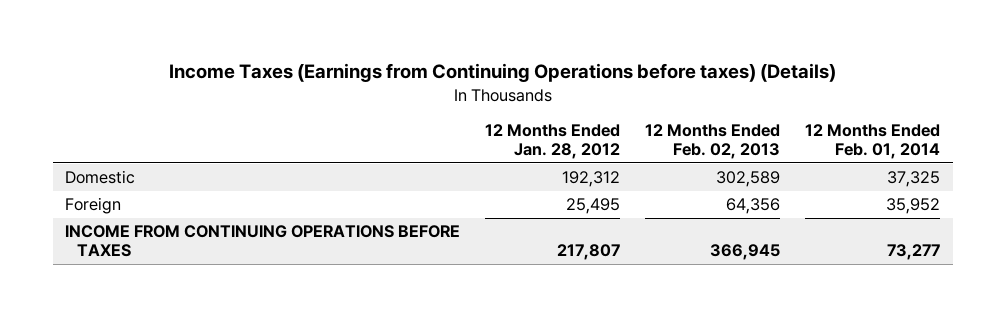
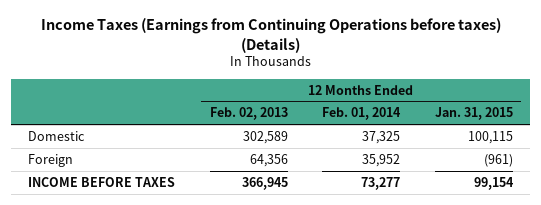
[485,124,621,160] 12 Months Ended Jan. 28, 2012 -> none
none -> [434,107,513,121] Jan. 31, 2015
[65,225,461,258] INCOME FROM CONTINUING OPERATIONS BEFORE TAXES -> [28,176,176,187] INCOME BEFORE TAXES

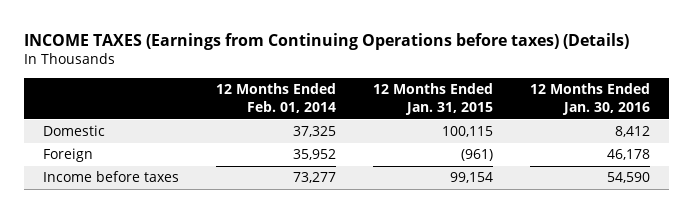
[40,18,501,53] Income Taxes (Earnings from Continuing Operations before taxes) (Details) -> [24,32,630,50] INCOME TAXES (Earnings from Continuing Operations before taxes) (Details)
[209,107,288,121] Feb. 02, 2013 -> none
none -> [530,83,651,115] 12 Months Ended Jan. 30, 2016
[28,176,176,187] INCOME BEFORE TAXES -> [42,171,179,183] Income before taxes

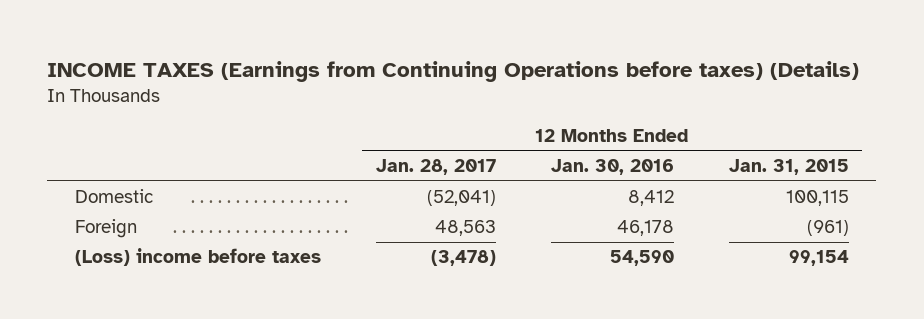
[215,83,336,113] 12 Months Ended Feb. 01, 2014 -> none
none -> [375,159,496,176] Jan. 28, 2017
[42,171,179,183] Income before taxes -> [74,248,321,267] (Loss) income before taxes

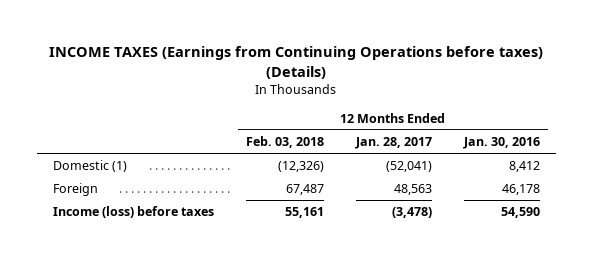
[728,159,849,176] Jan. 31, 2015 -> none
none -> [246,136,325,149] Feb. 03, 2018
[74,189,154,204] Domestic -> [53,160,128,173] Domestic (1)
[74,248,321,267] (Loss) income before taxes -> [53,206,215,219] Income (loss) before taxes

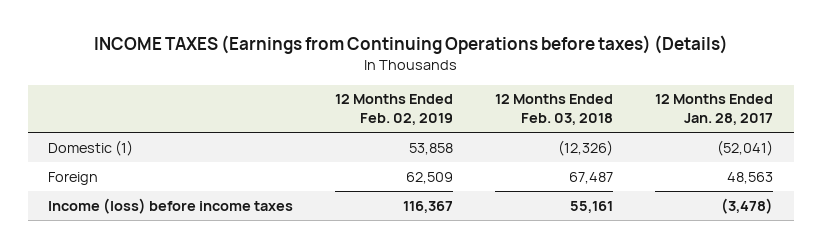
[462,137,540,150] Jan. 30, 2016 -> none
none -> [335,94,454,126] 12 Months Ended Feb. 02, 2019
[53,206,215,219] Income (loss) before taxes -> [48,197,294,214] Income (loss) before income taxes

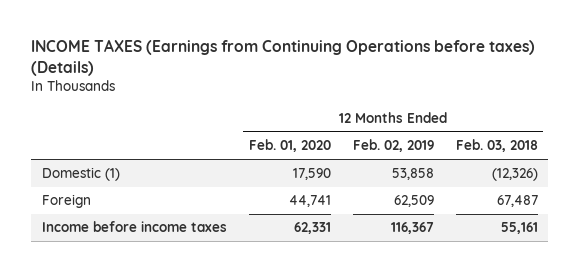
[654,94,773,126] 12 Months Ended Jan. 28, 2017 -> none
none -> [248,139,331,153] Feb. 01, 2020
[48,197,294,214] Income (loss) before income taxes -> [41,221,227,233] Income before income taxes

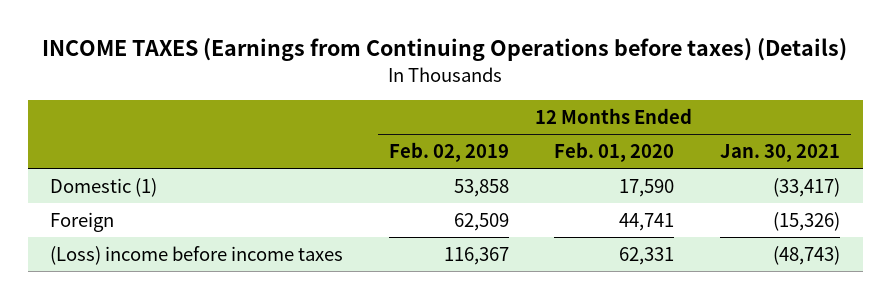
[455,139,538,153] Feb. 03, 2018 -> none
none -> [719,144,840,163] Jan. 30, 2021
[41,221,227,233] Income before income taxes -> [50,245,344,265] (Loss) income before income taxes

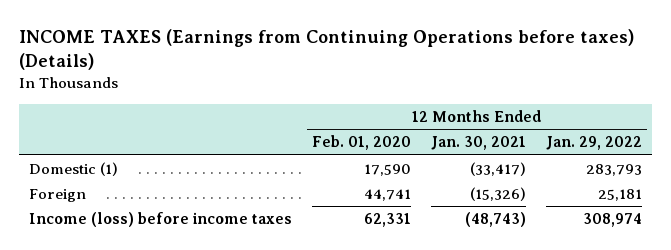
[388,142,509,163] Feb. 02, 2019 -> none
none -> [546,136,643,151] Jan. 29, 2022
[50,245,344,265] (Loss) income before income taxes -> [28,212,292,228] Income (loss) before income taxes

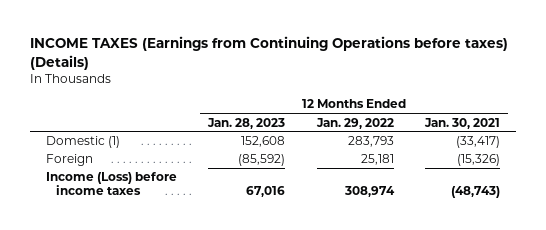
[311,135,411,151] Feb. 01, 2020 -> none
none -> [207,117,286,129] Jan. 28, 2023
[28,212,292,228] Income (loss) before income taxes -> [45,172,177,196] Income (Loss) before income taxes

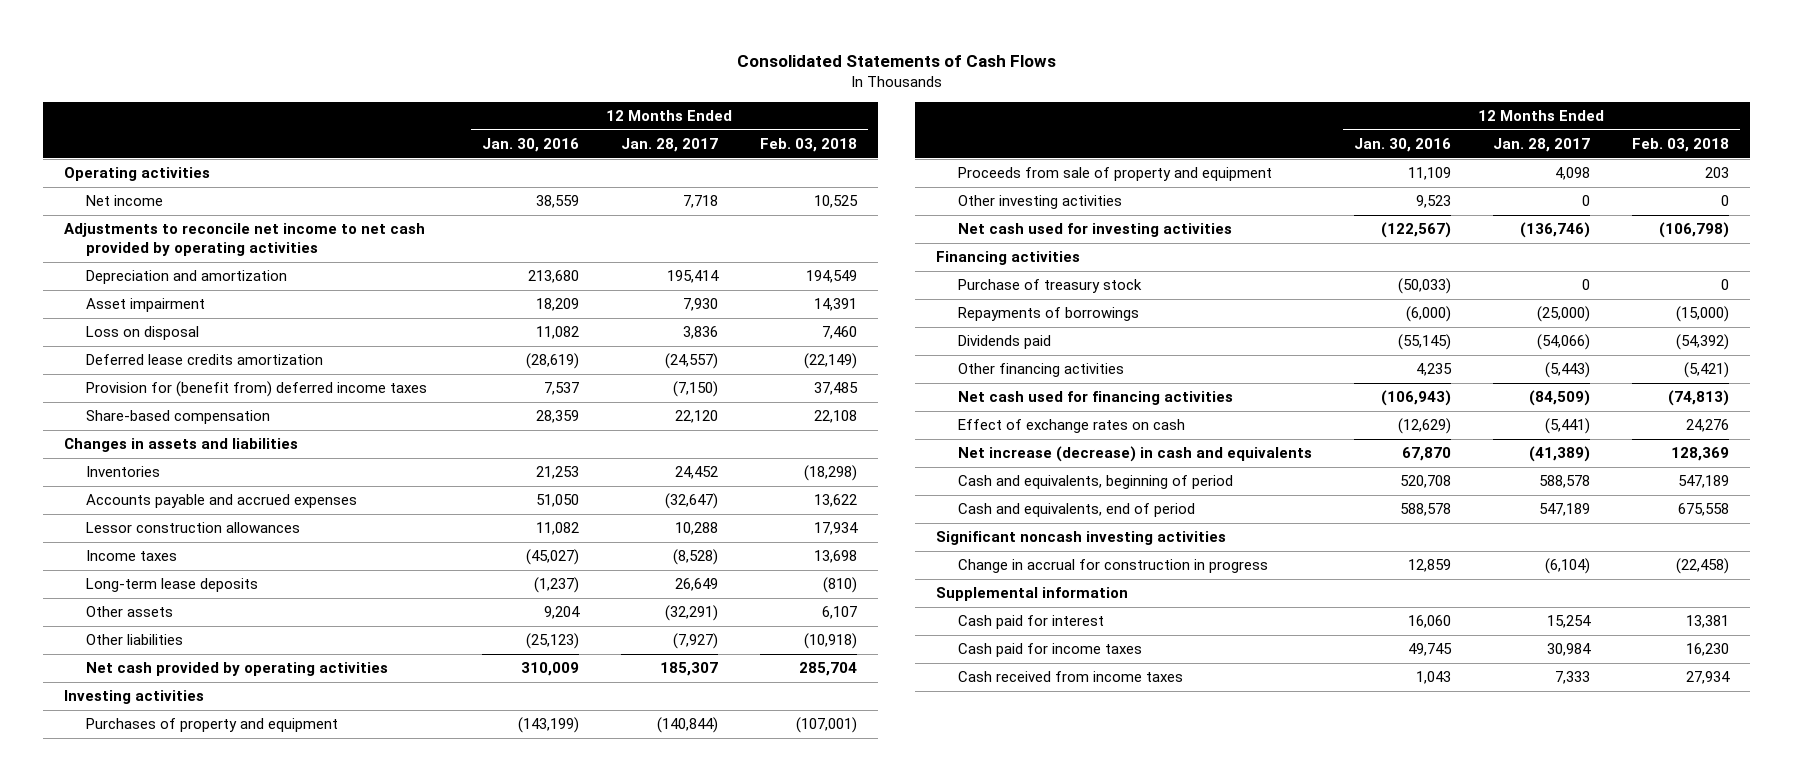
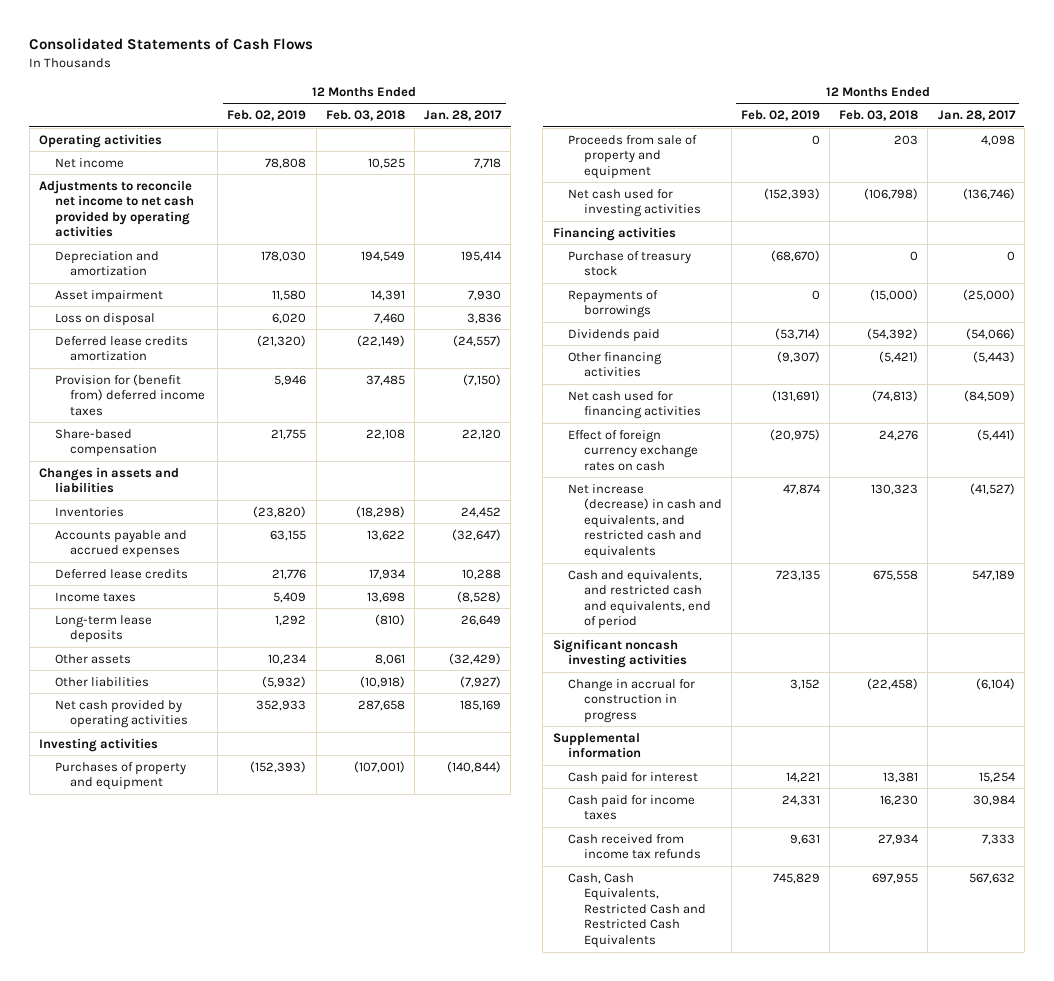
[481,137,579,152] Jan. 30, 2016 -> none
none -> [227,110,307,122] Feb. 02, 2019
[85,522,300,534] Lessor construction allowances -> [54,568,188,579] Deferred lease credits
[664,605,718,622] (32,291) -> [448,652,501,665] (32,429)
[822,606,858,620] 6,107 -> [374,653,405,665] 8,061
[659,662,718,677] 185,307 -> [459,699,501,711] 185,169
[799,662,858,677] 285,704 -> [357,699,405,711] 287,658
[957,195,1122,210] Other investing activities -> none
[957,503,1195,518] Cash and equivalents, end of period -> none
[957,419,1185,434] Effect of exchange rates on cash -> [568,429,698,471] Effect of foreign currency exchange rates on cash
[957,446,1312,463] Net increase (decrease) in cash and equivalents -> [568,483,722,559] Net increase (decrease) in cash and equivalents, and restricted cash and equivalents
[1528,446,1590,463] (41,389) -> [969,482,1015,495] (41,527)
[1670,447,1729,462] 128,369 -> [871,483,919,495] 130,323
[957,475,1233,490] Cash and equivalents, beginning of period -> [568,569,711,630] Cash and equivalents, and restricted cash and equivalents, end of period
[1538,475,1590,489] 588,578 -> [971,569,1015,581] 547,189
[1677,475,1729,489] 547,189 -> [873,569,919,581] 675,558
[957,671,1183,683] Cash received from income taxes -> [568,833,701,860] Cash received from income tax refunds
none -> [568,872,706,948] Cash, Cash Equivalents, Restricted Cash and Restricted Cash Equivalents

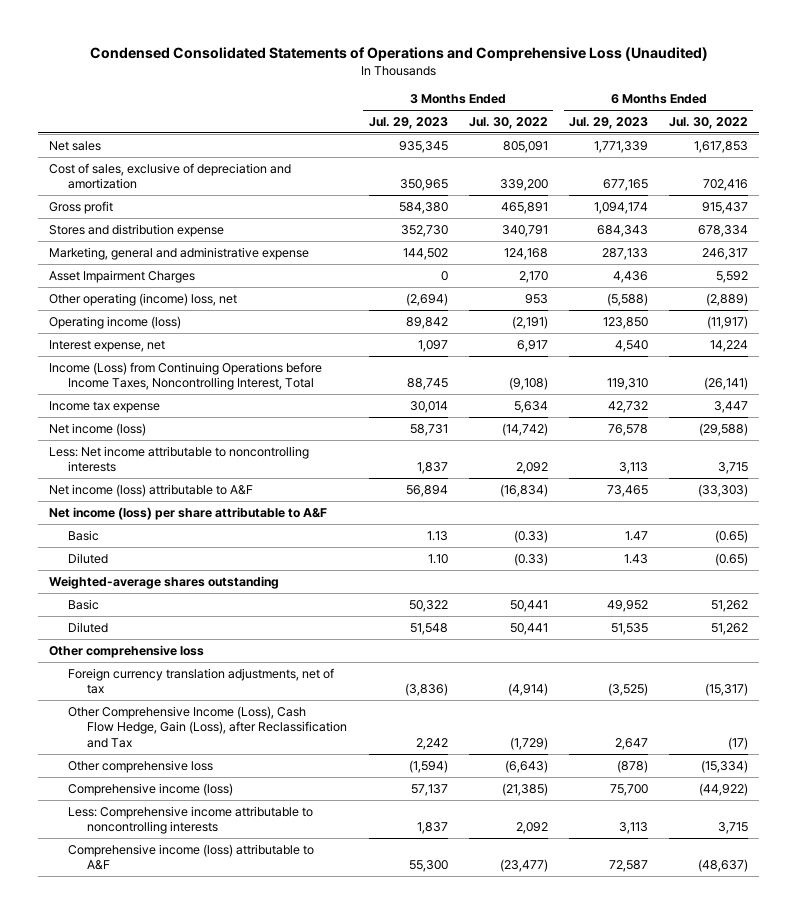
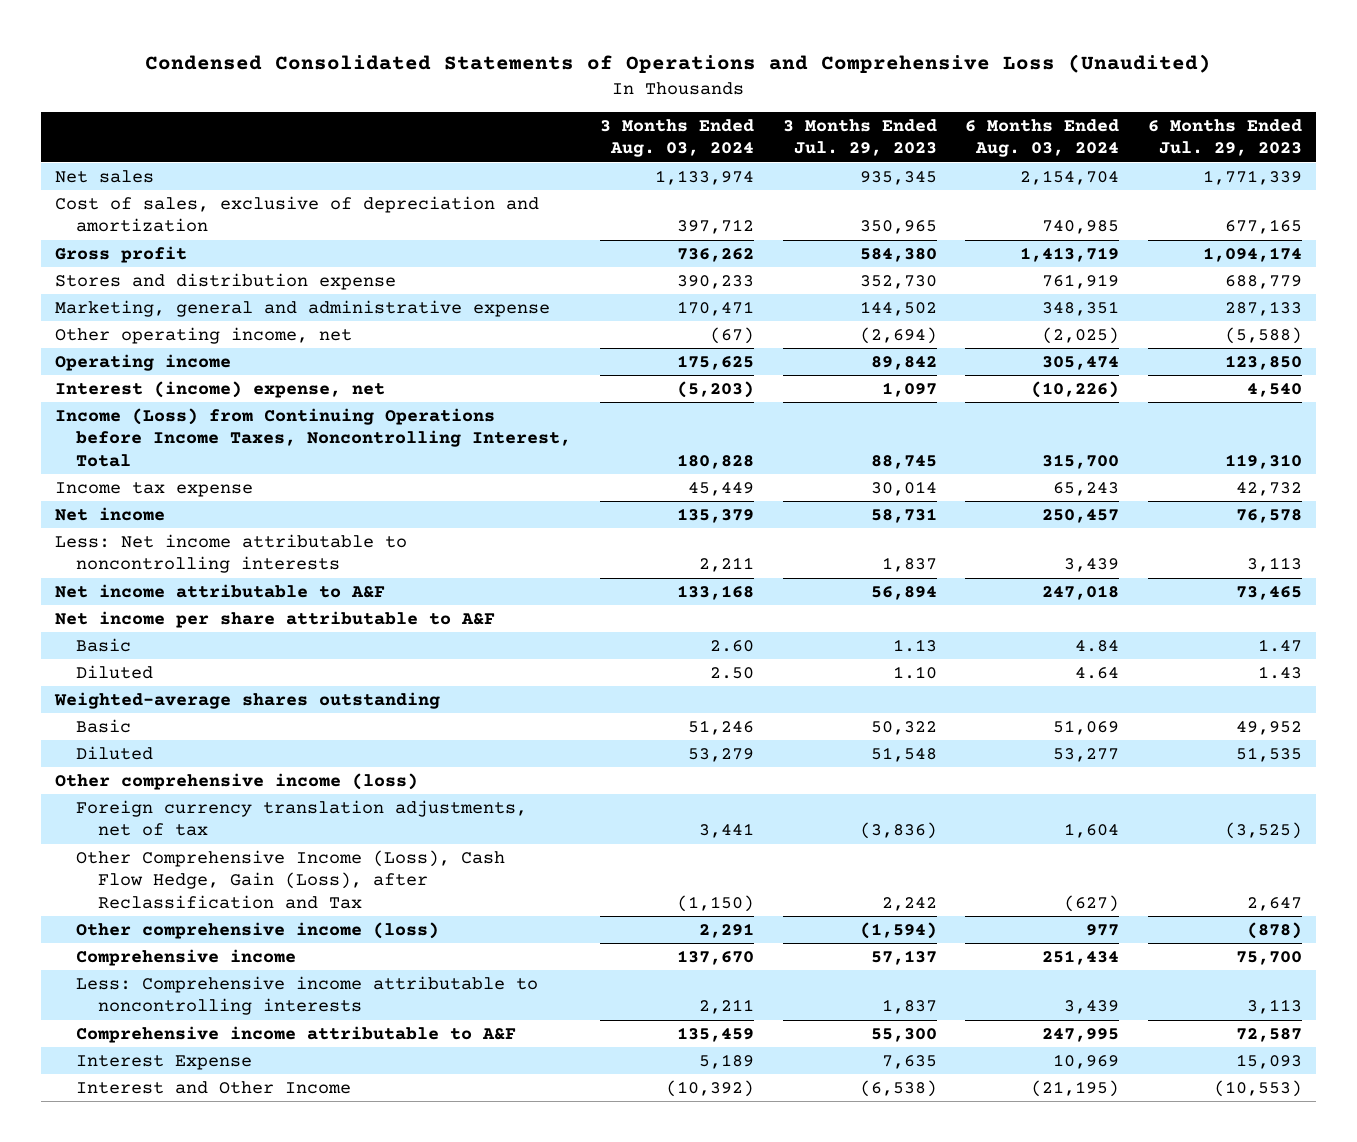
[468,116,548,129] Jul. 30, 2022 -> none
[669,116,749,129] Jul. 30, 2022 -> none
none -> [599,118,754,158] 3 Months Ended Aug. 03, 2024
none -> [965,118,1120,158] 6 Months Ended Aug. 03, 2024
[596,224,648,237] 684,343 -> [1224,274,1302,289] 688,779
[49,269,196,283] Asset Impairment Charges -> none
[49,292,238,306] Other operating (income) loss, net -> [54,326,352,344] Other operating income, net
[49,315,182,329] Operating income (loss) -> [54,353,231,371] Operating income
[49,339,166,352] Interest expense, net -> [54,380,385,398] Interest (income) expense, net
[49,422,147,436] Net income (loss) -> [54,506,165,521] Net income
[49,483,254,497] Net income (loss) attributable to A&F -> [54,583,385,598] Net income attributable to A&F
[49,506,328,520] Net income (loss) per share attributable to A&F -> [54,610,495,628] Net income per share attributable to A&F
[49,644,205,658] Other comprehensive loss -> [54,772,418,790] Other comprehensive income (loss)
[68,759,214,773] Other comprehensive loss -> [76,921,440,939] Other comprehensive income (loss)
[68,782,234,796] Comprehensive income (loss) -> [76,948,297,966] Comprehensive income
[68,843,315,871] Comprehensive income (loss) attributable to A&F -> [76,1025,517,1043] Comprehensive income attributable to A&F
none -> [76,1054,253,1070] Interest Expense
none -> [76,1080,352,1094] Interest and Other Income

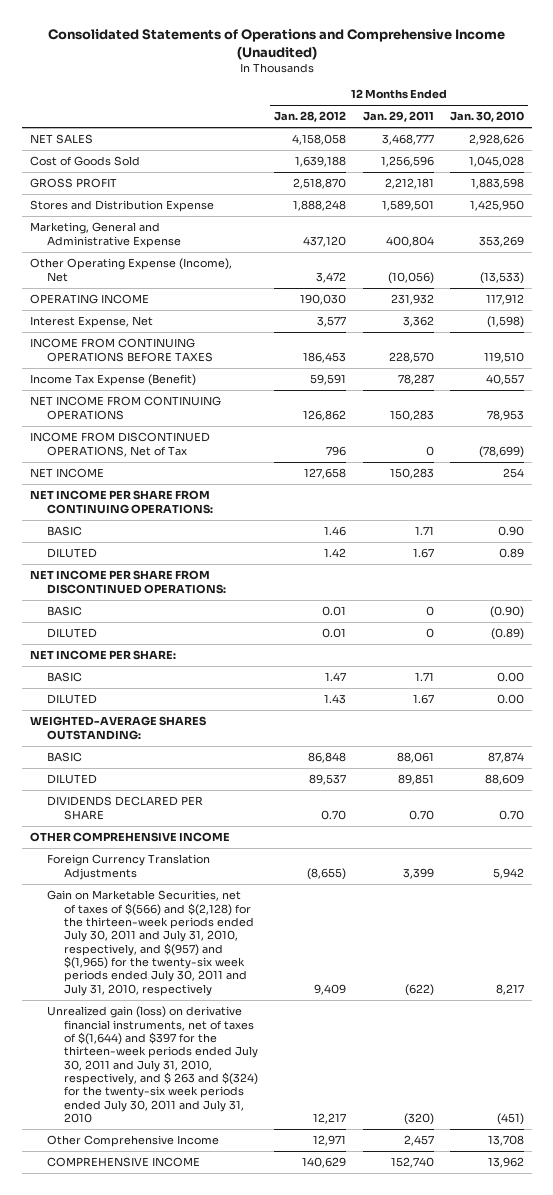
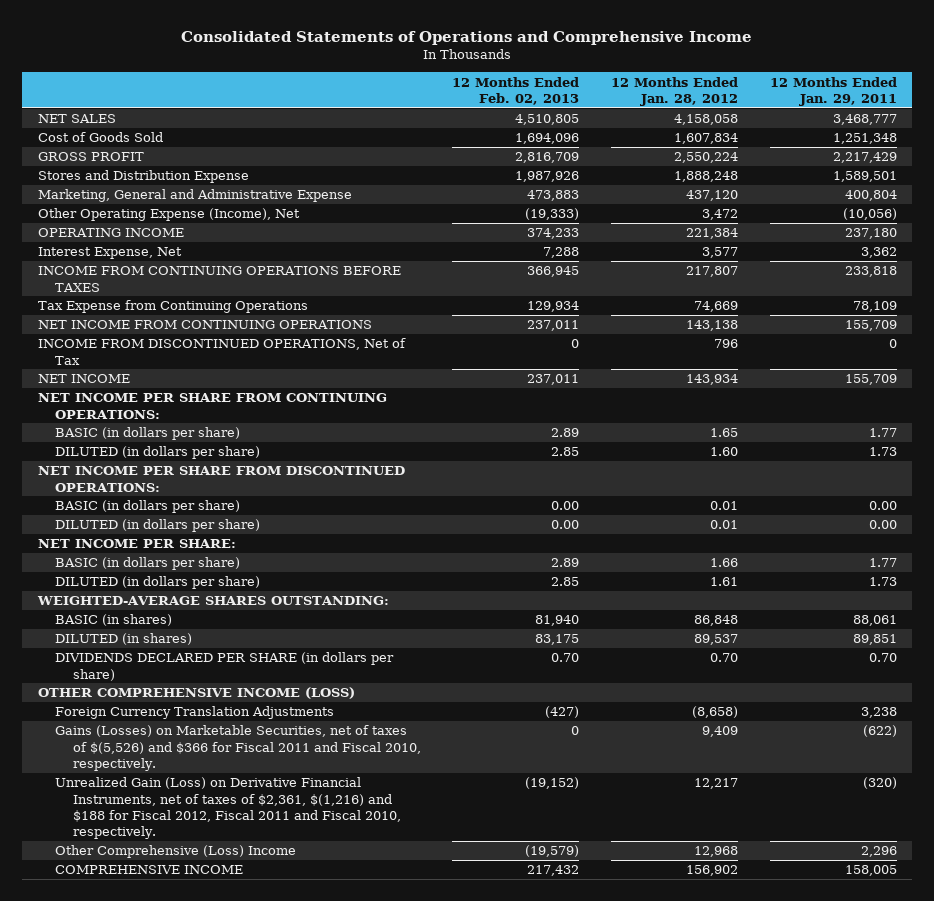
[47,29,505,60] Consolidated Statements of Operations and Comprehensive Income (Unaudited) -> [181,31,753,46] Consolidated Statements of Operations and Comprehensive Income
[449,111,524,123] Jan. 30, 2010 -> none
none -> [452,76,580,105] 12 Months Ended Feb. 02, 2013
[295,156,347,168] 1,639,188 -> [674,133,739,145] 1,607,834
[380,156,434,168] 1,256,596 -> [832,133,897,145] 1,251,348
[293,178,347,190] 2,518,870 -> [674,152,739,164] 2,550,224
[384,178,434,190] 2,212,181 -> [832,152,897,164] 2,217,429
[300,294,347,306] 190,030 -> [686,228,739,240] 221,384
[390,294,434,306] 231,932 -> [844,228,897,240] 237,180
[303,351,347,363] 186,453 -> [686,266,739,278] 217,807
[388,351,434,363] 228,570 -> [844,266,897,278] 233,818
[29,374,196,387] Income Tax Expense (Benefit) -> [37,300,308,314] Tax Expense from Continuing Operations
[310,374,347,386] 59,591 -> [694,301,739,313] 74,669
[397,374,434,386] 78,287 -> [852,301,897,313] 78,109
[303,409,347,421] 126,862 -> [686,320,739,332] 143,138
[389,409,434,421] 150,283 -> [844,320,897,332] 155,709
[304,468,347,480] 127,658 -> [686,374,739,386] 143,934
[389,468,434,480] 150,283 -> [844,374,897,386] 155,709
[47,526,83,537] BASIC -> [55,427,241,441] BASIC (in dollars per share)
[324,526,347,537] 1.46 -> [710,428,739,438] 1.65
[414,526,434,536] 1.71 -> [868,428,897,438] 1.77
[47,548,98,559] DILUTED -> [55,446,261,460] DILUTED (in dollars per share)
[324,548,347,558] 1.42 -> [710,447,739,457] 1.60
[412,548,434,559] 1.67 -> [868,447,897,457] 1.73
[47,606,83,617] BASIC -> [55,500,241,514] BASIC (in dollars per share)
[425,606,434,617] 0 -> [868,501,897,511] 0.00
[47,628,98,639] DILUTED -> [55,519,261,533] DILUTED (in dollars per share)
[425,628,434,639] 0 -> [868,520,897,530] 0.00
[47,672,83,683] BASIC -> [55,557,241,571] BASIC (in dollars per share)
[325,672,347,682] 1.47 -> [710,558,739,568] 1.66
[414,672,434,682] 1.71 -> [868,558,897,568] 1.77
[47,694,98,705] DILUTED -> [55,576,261,590] DILUTED (in dollars per share)
[324,694,347,705] 1.43 -> [710,577,739,587] 1.61
[412,694,434,705] 1.67 -> [868,577,897,587] 1.73
[47,752,83,763] BASIC -> [55,614,173,627] BASIC (in shares)
[47,774,98,785] DILUTED -> [55,633,193,646] DILUTED (in shares)
[47,796,204,820] DIVIDENDS DECLARED PER SHARE -> [55,652,395,681] DIVIDENDS DECLARED PER SHARE (in dollars per share)
[29,832,230,843] OTHER COMPREHENSIVE INCOME -> [37,687,355,700] OTHER COMPREHENSIVE INCOME (LOSS)
[307,867,347,880] (8,655) -> [692,706,739,719] (8,658)
[402,867,434,879] 3,399 -> [860,707,897,719] 3,238
[47,890,255,996] Gain on Marketable Securities, net of taxes of $(566) and $(2,128) for the thirteen-week periods ended July 30, 2011 and July 31, 2010, respectively, and $(957) and $(1,965) for the twenty-six week periods ended July 30, 2011 and July 31, 2010, respectively -> [55,725,421,771] Gains (Losses) on Marketable Securities, net of taxes of $(5,526) and $366 for Fiscal 2011 and Fiscal 2010, respectively.
[47,1006,259,1123] Unrealized gain (loss) on derivative financial instruments, net of taxes of $(1,644) and $397 for the thirteen-week periods ended July 30, 2011 and July 31, 2010, respectively, and $ 263 and $(324) for the twenty-six week periods ended July 30, 2011 and July 31, 2010 -> [55,777,401,839] Unrealized Gain (Loss) on Derivative Financial Instruments, net of taxes of $2,361, $(1,216) and $188 for Fiscal 2012, Fiscal 2011 and Fiscal 2010, respectively.
[47,1135,220,1148] Other Comprehensive Income -> [55,845,297,859] Other Comprehensive (Loss) Income
[313,1135,347,1147] 12,971 -> [694,846,739,858] 12,968
[403,1135,434,1147] 2,457 -> [860,846,897,858] 2,296
[302,1157,347,1169] 140,629 -> [686,865,739,877] 156,902
[390,1157,434,1169] 152,740 -> [844,865,897,877] 158,005

